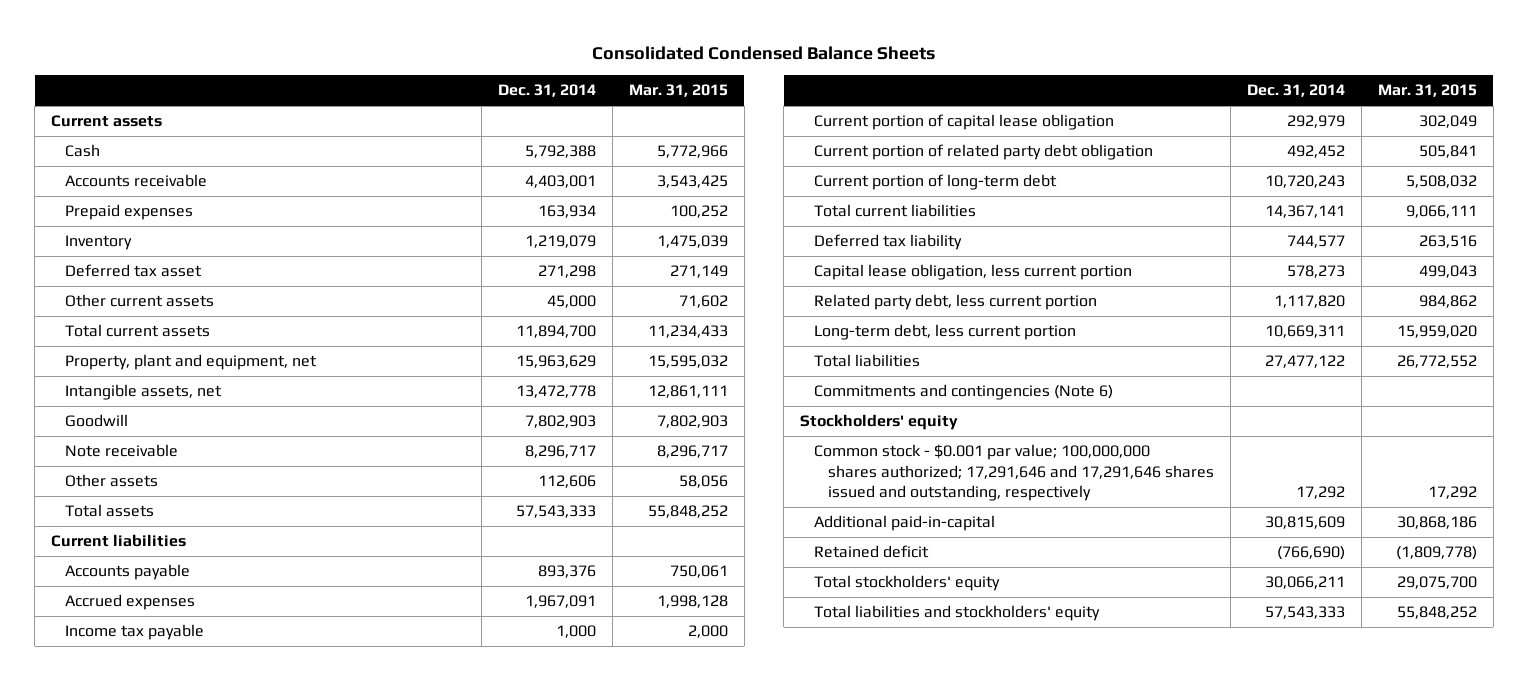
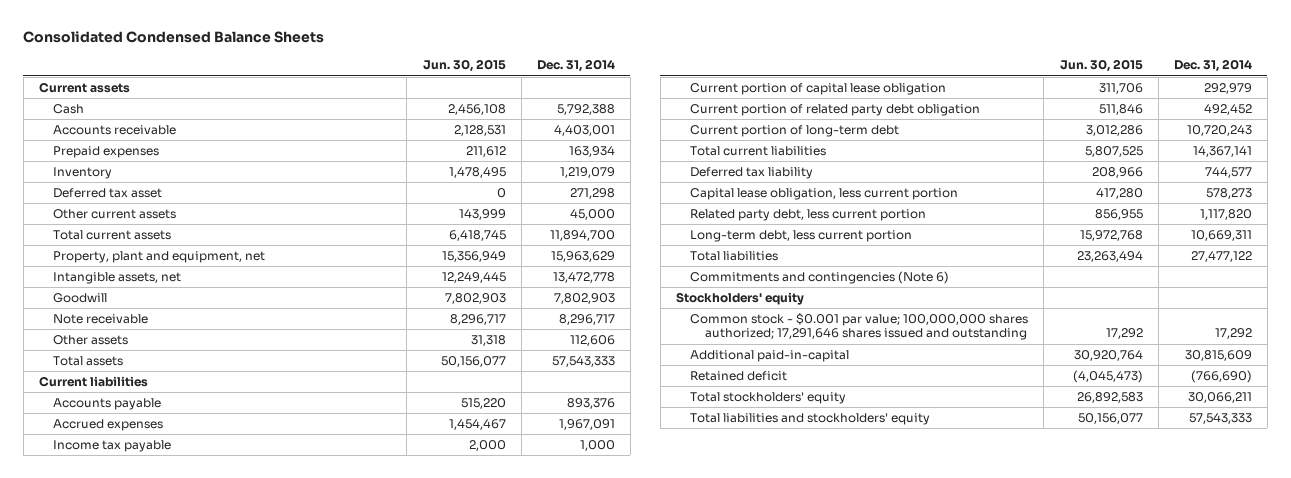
[628,84,728,98] Mar. 31, 2015 -> none
none -> [422,59,506,73] Jun. 30, 2015
[814,444,1215,502] Common stock - $0.001 par value; 100,000,000 shares authorized; 17,291,646 and 17,291,646 shares issued and outstanding, respectively -> [690,313,1029,341] Common stock - $0.001 par value; 100,000,000 shares authorized; 17,291,646 shares issued and outstanding

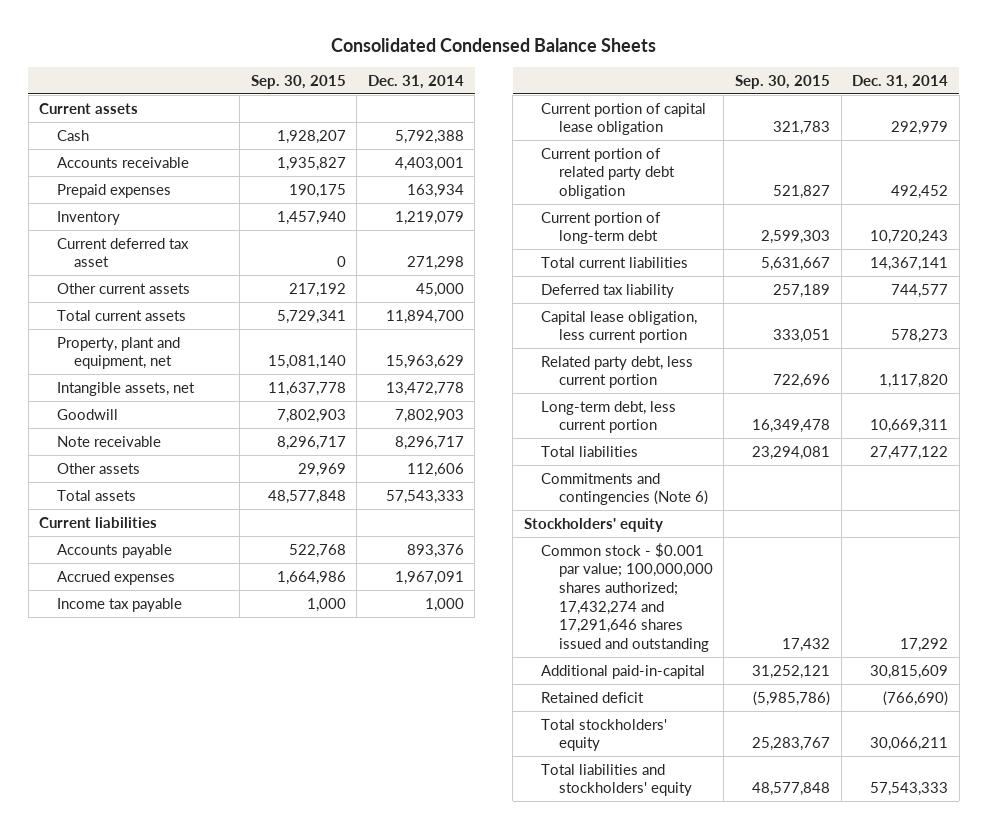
[422,59,506,73] Jun. 30, 2015 -> none
none -> [250,74,346,89] Sep. 30, 2015
[53,188,163,199] Deferred tax asset -> [56,237,189,268] Current deferred tax asset
[690,313,1029,341] Common stock - $0.001 par value; 100,000,000 shares authorized; 17,291,646 shares issued and outstanding -> [541,542,713,652] Common stock - $0.001 par value; 100,000,000 shares authorized; 17,432,274 and 17,291,646 shares issued and outstanding

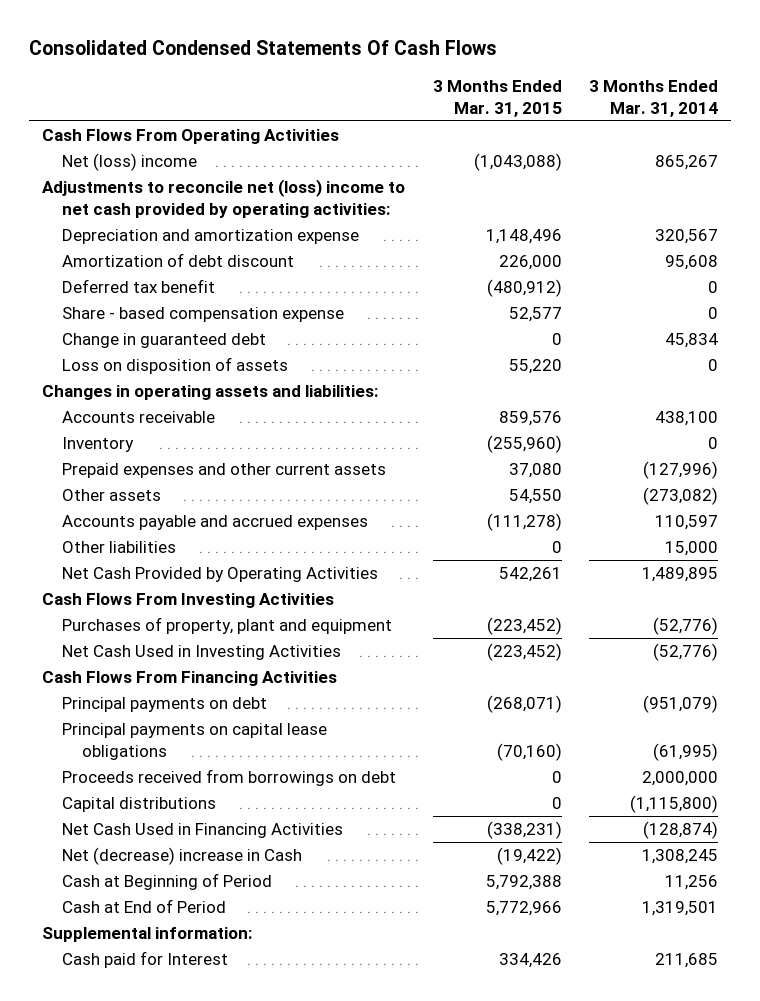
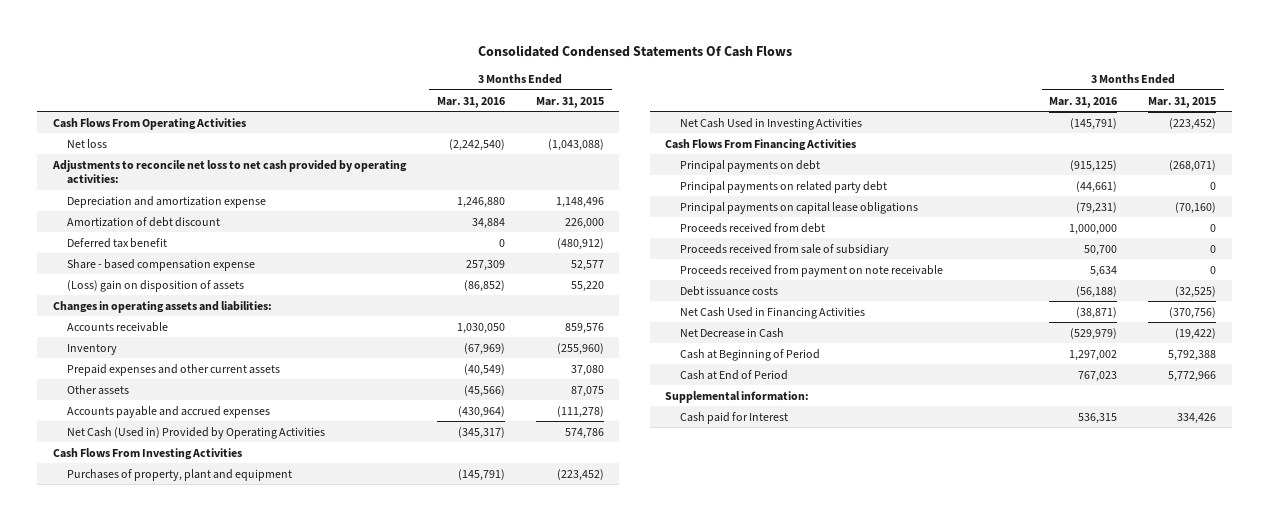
[588,79,718,117] 3 Months Ended Mar. 31, 2014 -> none
none -> [436,96,505,108] Mar. 31, 2016
[62,153,198,172] Net (loss) income -> [67,138,108,148] Net loss
[42,179,406,219] Adjustments to reconcile net (loss) income to net cash provided by operating activities: -> [51,159,407,185] Adjustments to reconcile net loss to net cash provided by operating activities:
[62,333,267,349] Change in guaranteed debt -> none
[62,357,289,375] Loss on disposition of assets -> [67,279,245,292] (Loss) gain on disposition of assets
[508,489,562,505] 54,550 -> [570,385,604,397] 87,075
[62,541,177,554] Other liabilities -> none
[62,567,379,583] Net Cash Provided by Operating Activities -> [67,426,326,439] Net Cash (Used in) Provided by Operating Activities
[498,567,562,583] 542,261 -> [564,427,604,439] 574,786
none -> [679,180,887,193] Principal payments on related party debt
[62,797,217,813] Capital distributions -> none
[62,769,397,787] Proceeds received from borrowings on debt -> [679,222,825,233] Proceeds received from debt
none -> [679,243,889,256] Proceeds received from sale of subsidiary
none -> [679,264,943,277] Proceeds received from payment on note receivable
none -> [679,285,778,296] Debt issuance costs
[486,821,562,840] (338,231) -> [1169,306,1217,319] (370,756)
[62,847,303,866] Net (decrease) increase in Cash -> [679,327,784,338] Net Decrease in Cash

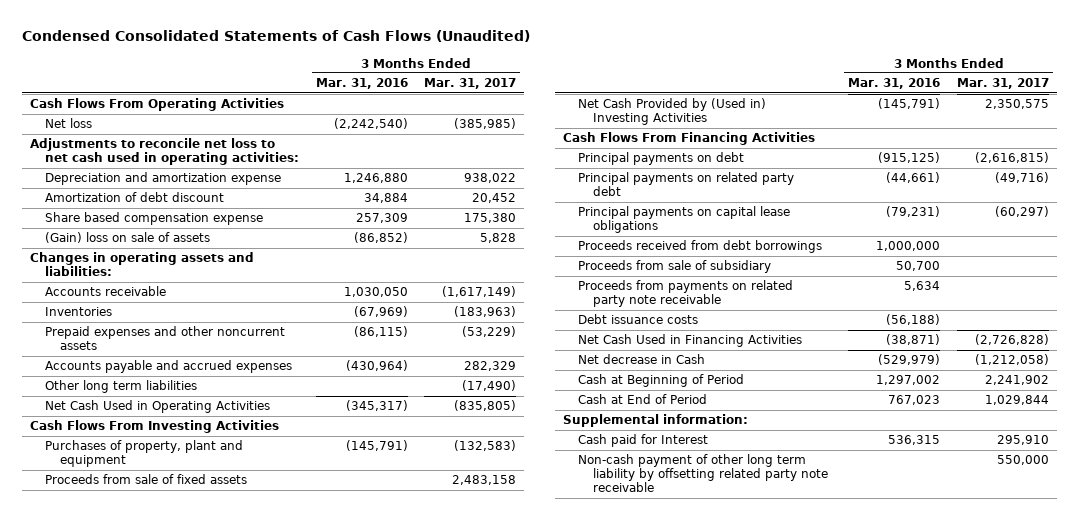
[477,45,792,58] Consolidated Condensed Statements Of Cash Flows -> [22,30,531,43] Condensed Consolidated Statements of Cash Flows (Unaudited)
[535,96,604,108] Mar. 31, 2015 -> none
none -> [424,78,517,90] Mar. 31, 2017
[51,159,407,185] Adjustments to reconcile net loss to net cash provided by operating activities: -> [30,138,300,166] Adjustments to reconcile net loss to net cash used in operating activities:
[67,237,168,248] Deferred tax benefit -> none
[67,258,256,271] Share - based compensation expense -> [45,212,264,226] Share based compensation expense
[67,279,245,292] (Loss) gain on disposition of assets -> [45,232,211,244] (Gain) loss on sale of assets
[67,384,130,395] Other assets -> none
[67,343,118,355] Inventory -> [45,307,113,317] Inventories
[67,363,281,376] Prepaid expenses and other current assets -> [45,326,286,351] Prepaid expenses and other noncurrent assets
[463,363,505,376] (40,549) -> [353,326,408,338] (86,115)
none -> [45,380,198,394] Other long term liabilities
[67,426,326,439] Net Cash (Used in) Provided by Operating Activities -> [45,400,271,414] Net Cash Used in Operating Activities
none -> [45,474,248,485] Proceeds from sale of fixed assets
[679,117,862,130] Net Cash Used in Investing Activities -> [577,98,766,126] Net Cash Provided by (Used in) Investing Activities
[679,222,825,233] Proceeds received from debt -> [577,240,822,254] Proceeds received from debt borrowings
[679,243,889,256] Proceeds received from sale of subsidiary -> [577,260,771,274] Proceeds from sale of subsidiary
[679,264,943,277] Proceeds received from payment on note receivable -> [577,280,793,308] Proceeds from payments on related party note receivable
[679,327,784,338] Net Decrease in Cash -> [577,354,705,365] Net decrease in Cash
none -> [577,454,828,493] Non-cash payment of other long term liability by offsetting related party note receivable

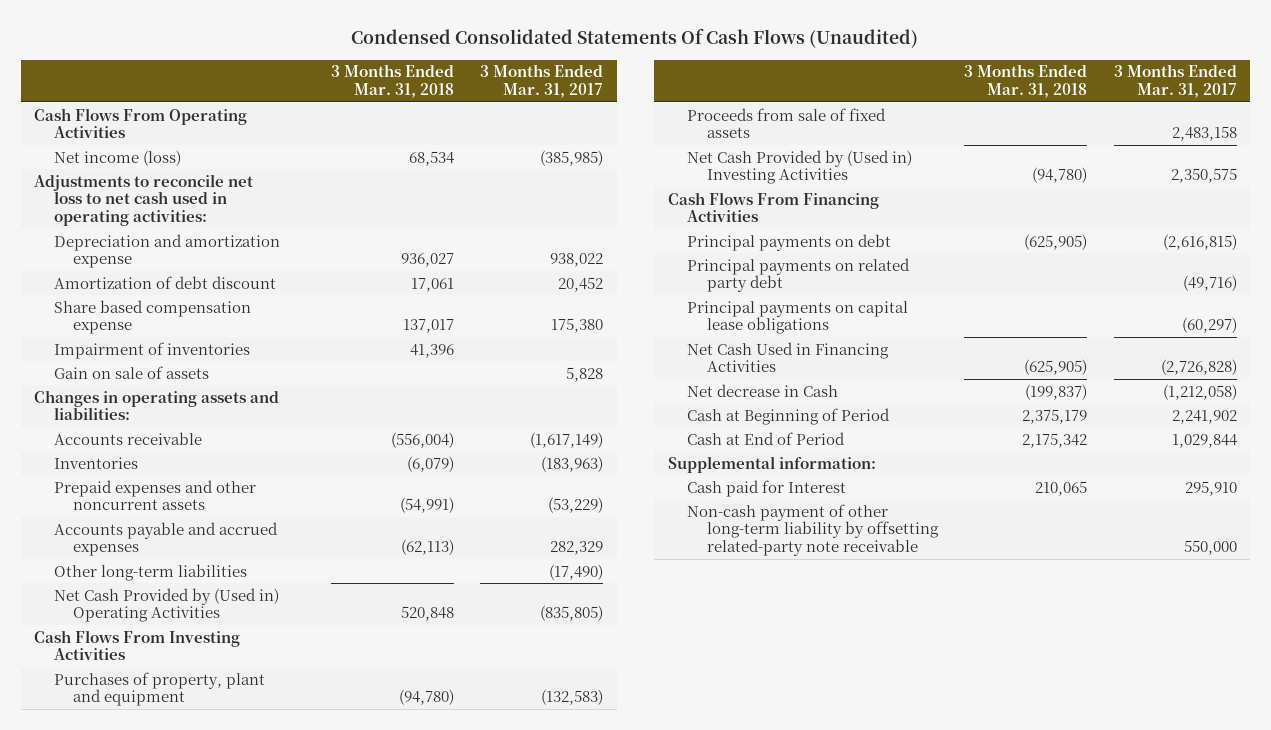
[22,30,531,43] Condensed Consolidated Statements of Cash Flows (Unaudited) -> [351,28,919,49] Condensed Consolidated Statements Of Cash Flows (Unaudited)
[315,78,408,90] Mar. 31, 2016 -> none
none -> [330,64,454,98] 3 Months Ended Mar. 31, 2018
[45,118,93,129] Net loss -> [53,149,181,166] Net income (loss)
none -> [53,341,250,359] Impairment of inventories
[45,232,211,244] (Gain) loss on sale of assets -> [53,365,209,379] Gain on sale of assets
[45,380,198,394] Other long term liabilities -> [53,563,247,581] Other long-term liabilities
[45,400,271,414] Net Cash Used in Operating Activities -> [53,587,279,623] Net Cash Provided by (Used in) Operating Activities
[577,240,822,254] Proceeds received from debt borrowings -> none
[577,260,771,274] Proceeds from sale of subsidiary -> none
[577,280,793,308] Proceeds from payments on related party note receivable -> none
[577,314,698,325] Debt issuance costs -> none
[577,454,828,493] Non-cash payment of other long term liability by offsetting related party note receivable -> [687,503,939,557] Non-cash payment of other long-term liability by offsetting related-party note receivable

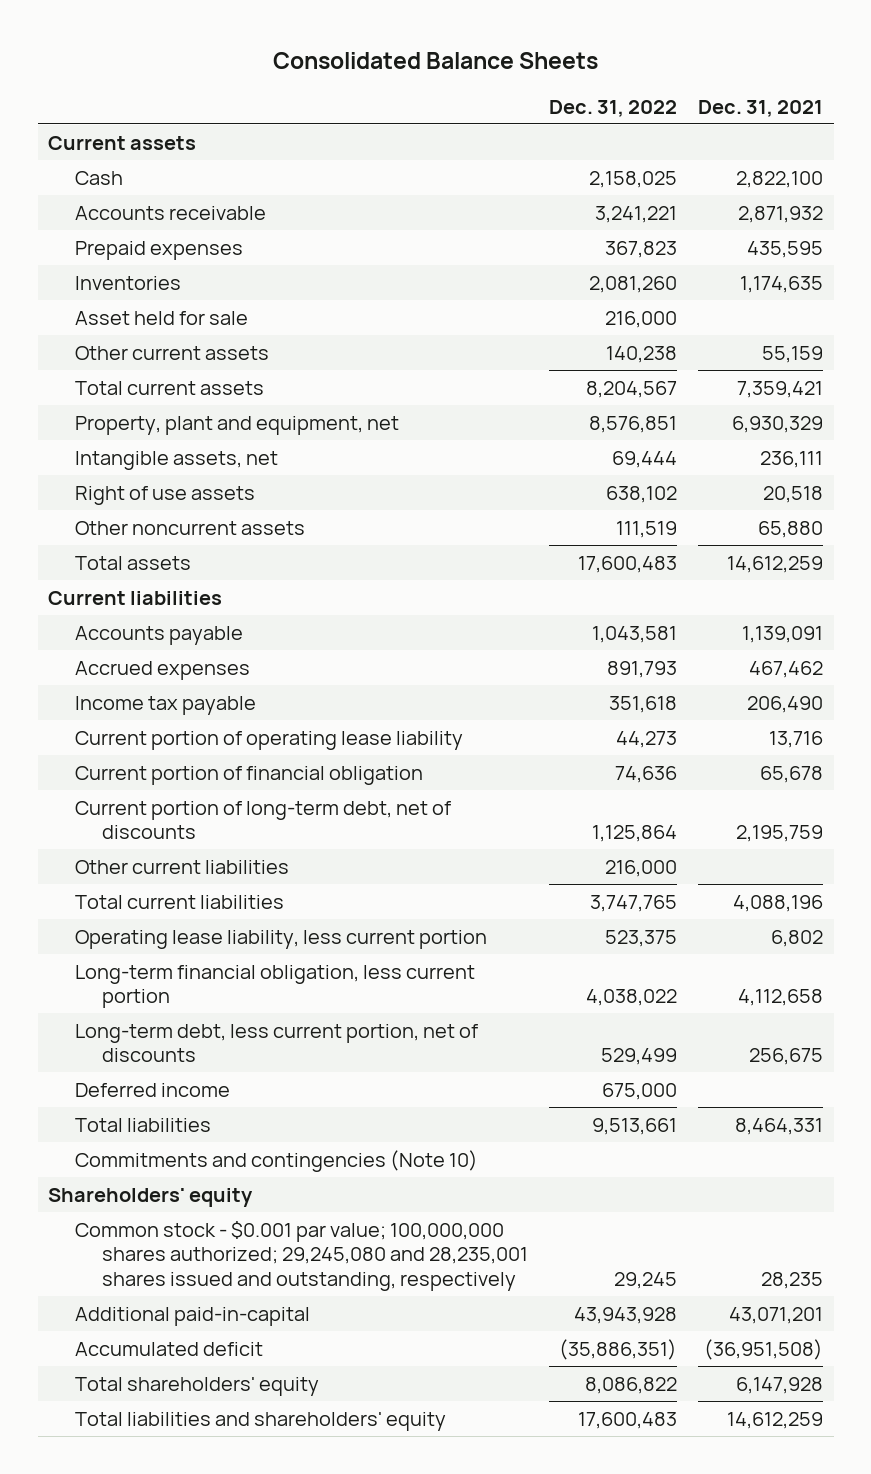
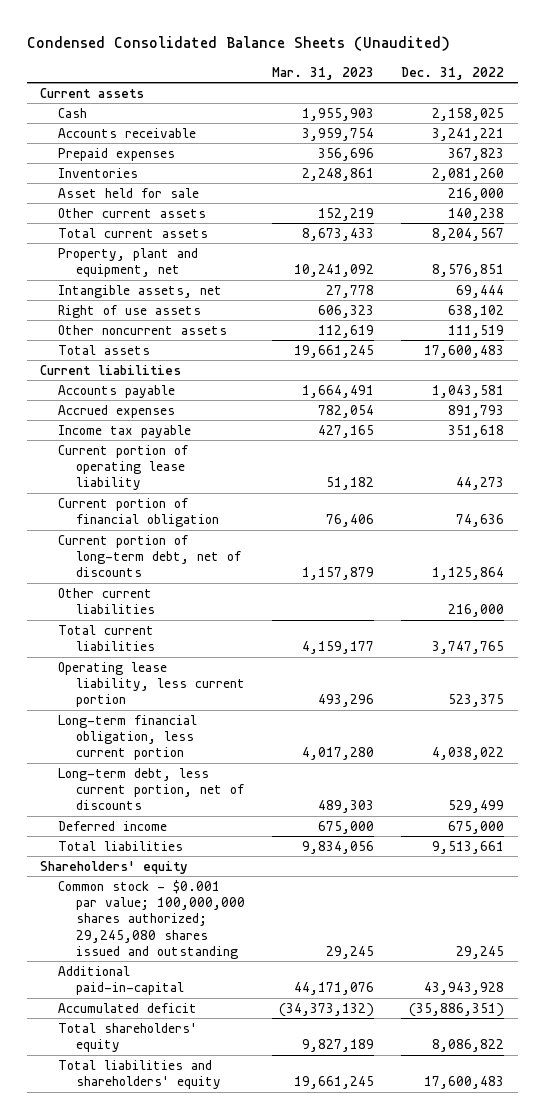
[272,51,598,69] Consolidated Balance Sheets -> [26,36,450,52] Condensed Consolidated Balance Sheets (Unaudited)
[698,99,824,117] Dec. 31, 2021 -> none
none -> [271,66,374,80] Mar. 31, 2023
[75,1149,479,1172] Commitments and contingencies (Note 10) -> none
[75,1220,529,1291] Common stock - $0.001 par value; 100,000,000 shares authorized; 29,245,080 and 28,235,001 shares issued and outstanding, respectively -> [58,879,245,959] Common stock - $0.001 par value; 100,000,000 shares authorized; 29,245,080 shares issued and outstanding

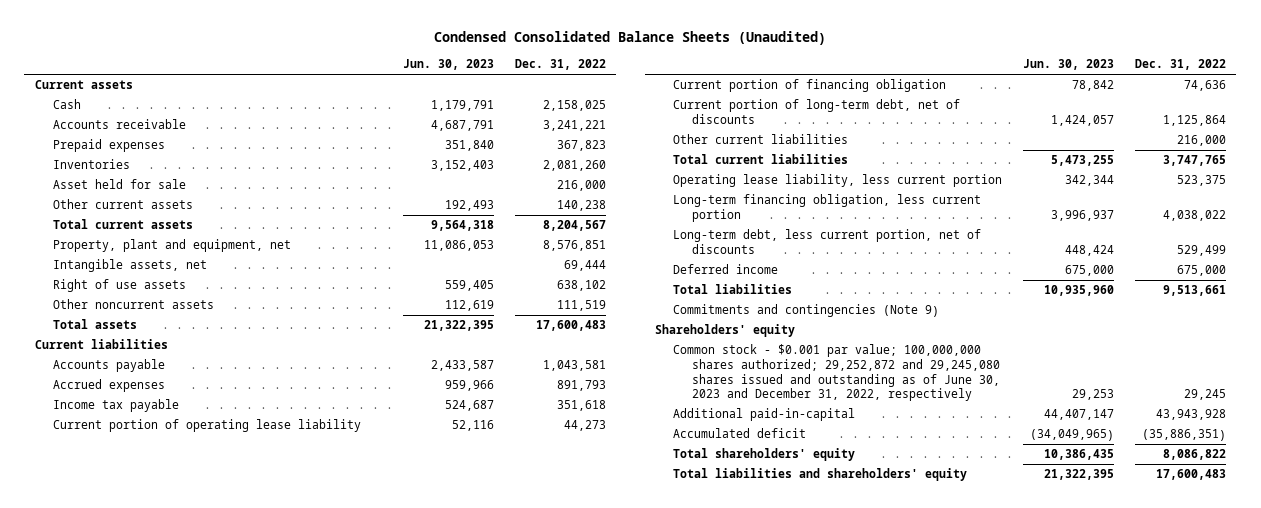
[271,66,374,80] Mar. 31, 2023 -> none
none -> [402,59,494,71] Jun. 30, 2023
[58,497,219,528] Current portion of financial obligation -> [673,79,947,93] Current portion of financing obligation
[58,714,198,761] Long-term financial obligation, less current portion -> [673,194,982,222] Long-term financing obligation, less current portion
none -> [673,304,940,318] Commitments and contingencies (Note 9)
[58,879,245,959] Common stock - $0.001 par value; 100,000,000 shares authorized; 29,245,080 shares issued and outstanding -> [673,344,1000,402] Common stock - $0.001 par value; 100,000,000 shares authorized; 29,252,872 and 29,245,080 shares issued and outstanding as of June 30, 2023 and December 31, 2022, respectively

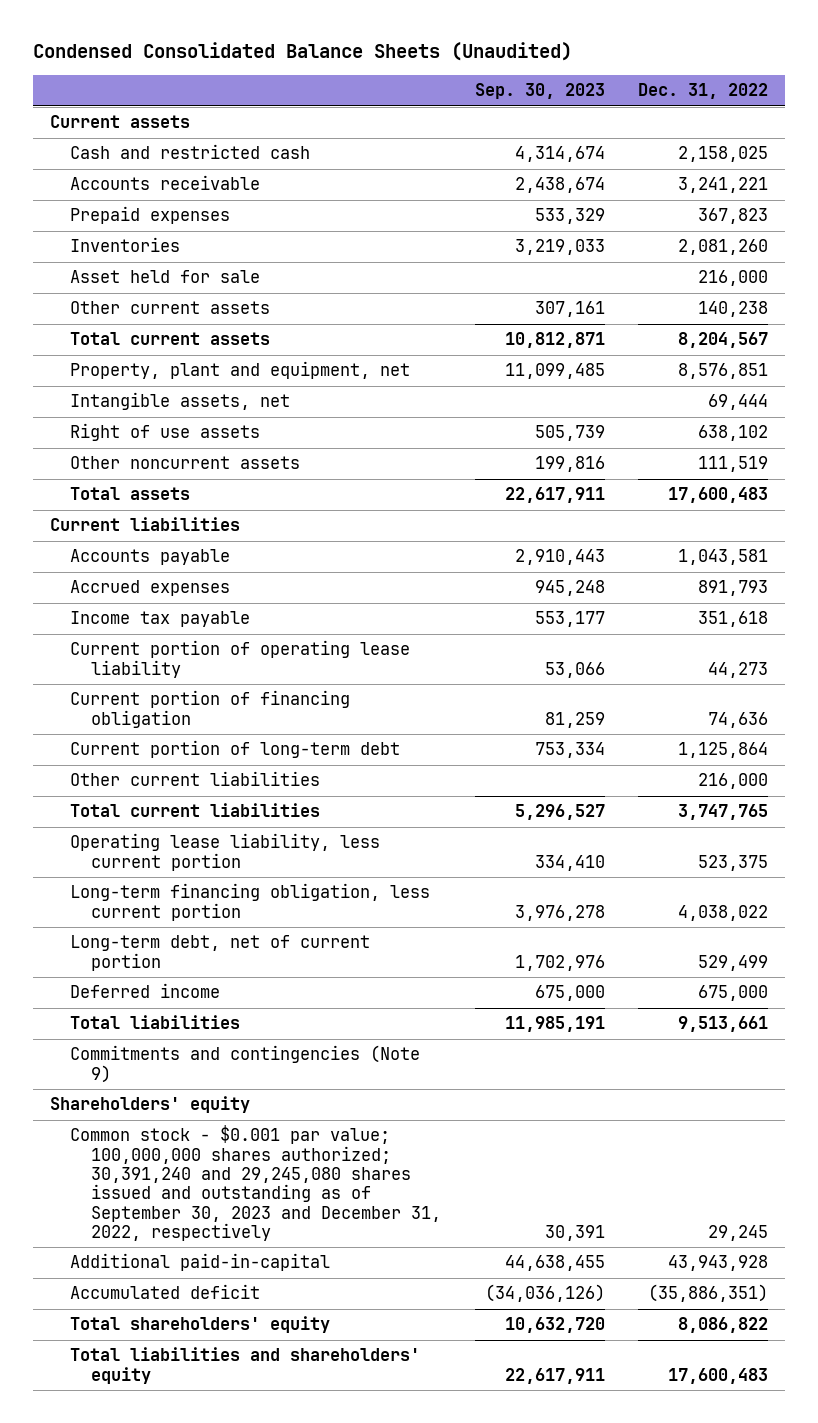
[402,59,494,71] Jun. 30, 2023 -> none
none -> [474,83,605,100] Sep. 30, 2023
[53,99,82,110] Cash -> [70,144,311,160] Cash and restricted cash
[673,99,961,124] Current portion of long-term debt, net of discounts -> [70,740,401,759] Current portion of long-term debt
[673,229,982,254] Long-term debt, less current portion, net of discounts -> [70,935,371,971] Long-term debt, net of current portion
[673,344,1000,402] Common stock - $0.001 par value; 100,000,000 shares authorized; 29,252,872 and 29,245,080 shares issued and outstanding as of June 30, 2023 and December 31, 2022, respectively -> [70,1125,442,1241] Common stock - $0.001 par value; 100,000,000 shares authorized; 30,391,240 and 29,245,080 shares issued and outstanding as of September 30, 2023 and December 31, 2022, respectively

